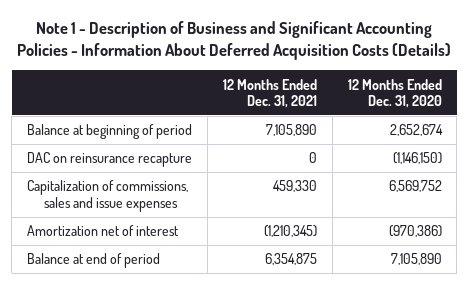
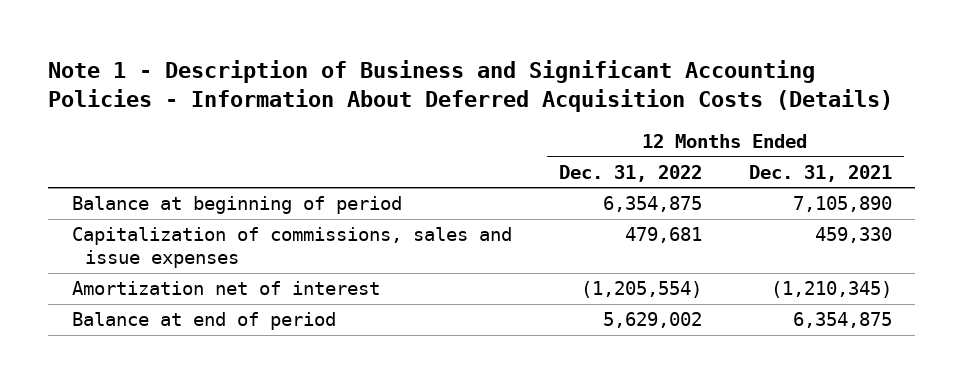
[347,78,442,109] 12 Months Ended Dec. 31, 2020 -> none
none -> [558,165,702,183] Dec. 31, 2022
[27,152,193,168] DAC on reinsurance recapture -> none

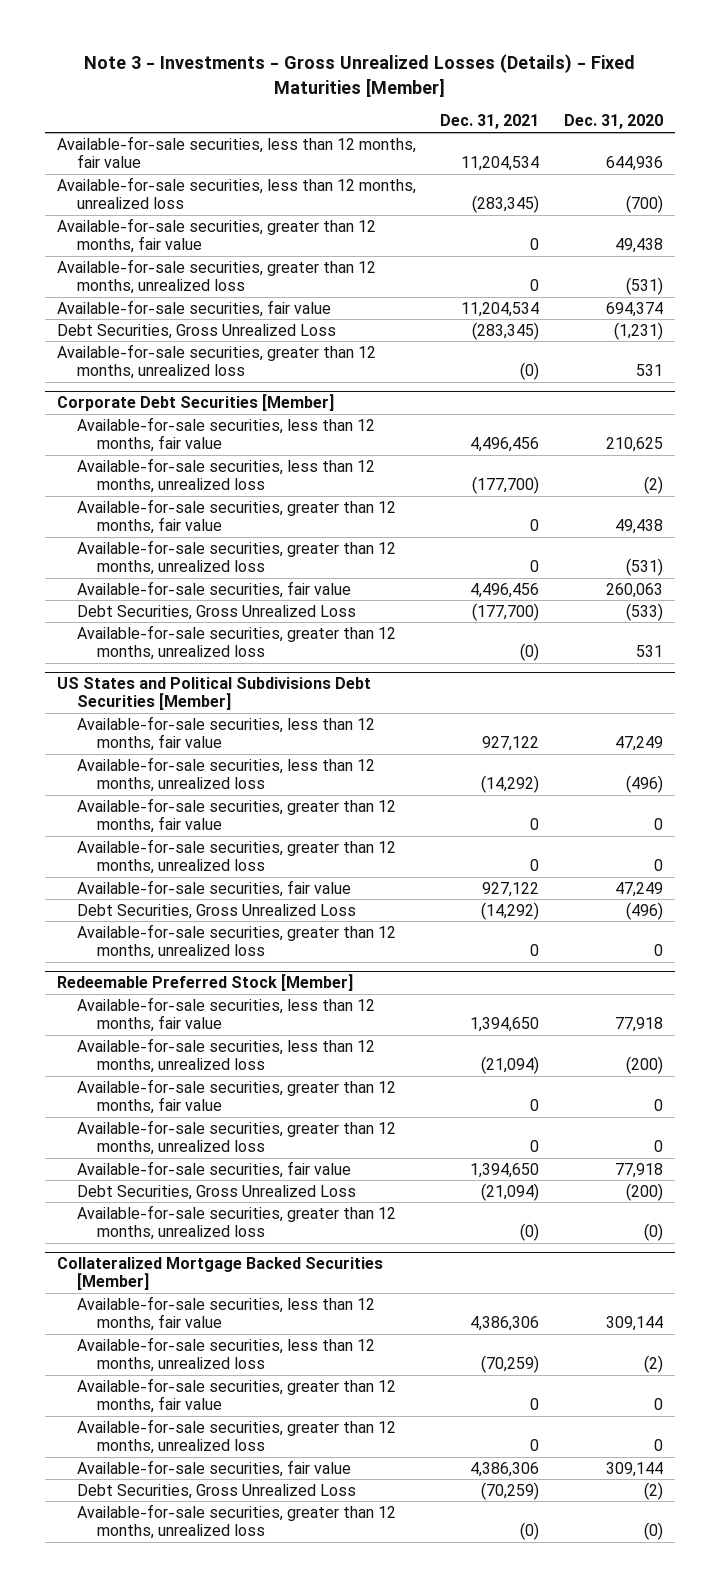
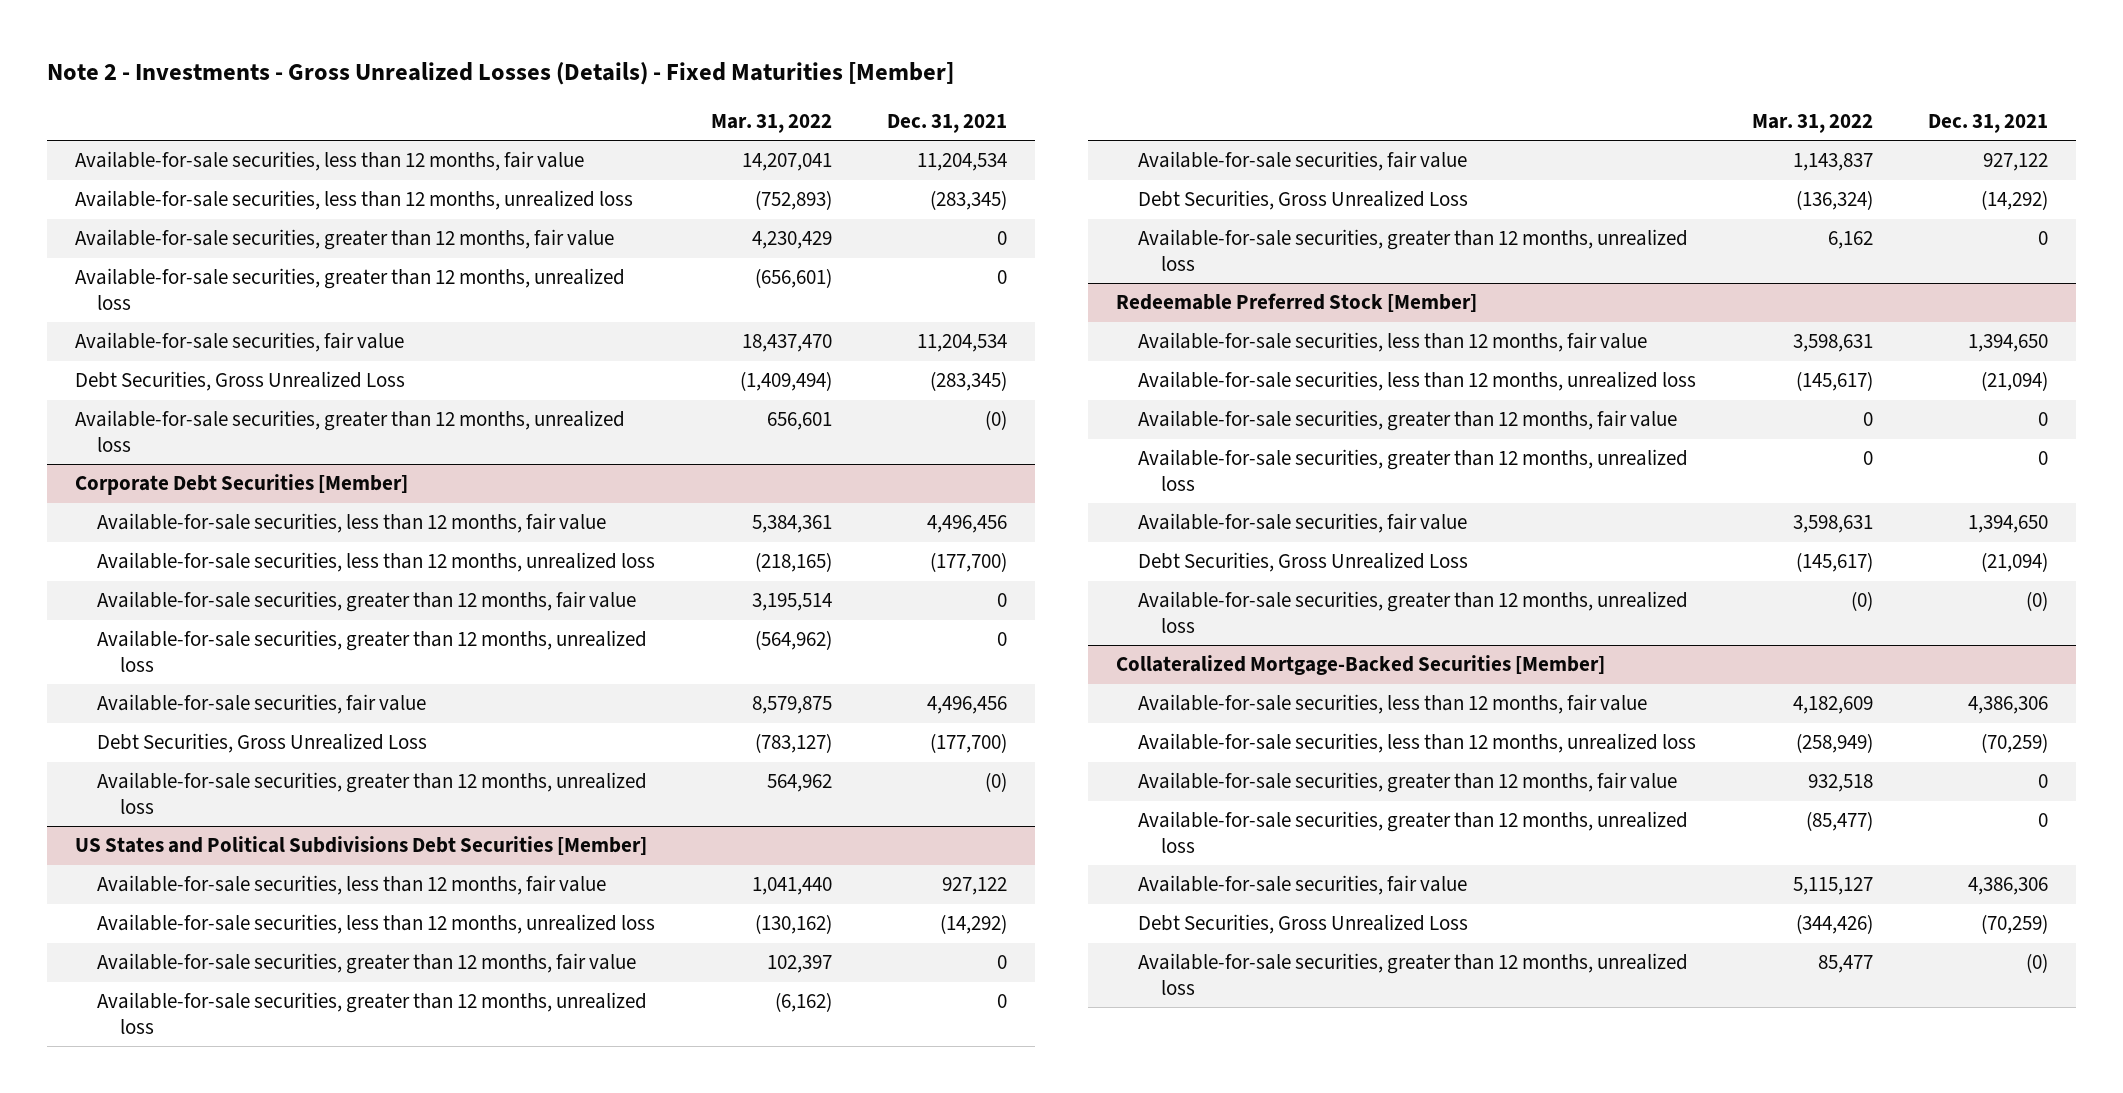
[83,54,635,97] Note 3 - Investments - Gross Unrealized Losses (Details) - Fixed Maturities [Member] -> [47,62,955,86] Note 2 - Investments - Gross Unrealized Losses (Details) - Fixed Maturities [Member]
[563,114,663,130] Dec. 31, 2020 -> none
none -> [710,113,832,133] Mar. 31, 2022
[57,1256,384,1291] Collateralized Mortgage Backed Securities [Member] -> [1115,655,1605,676] Collateralized Mortgage-Backed Securities [Member]

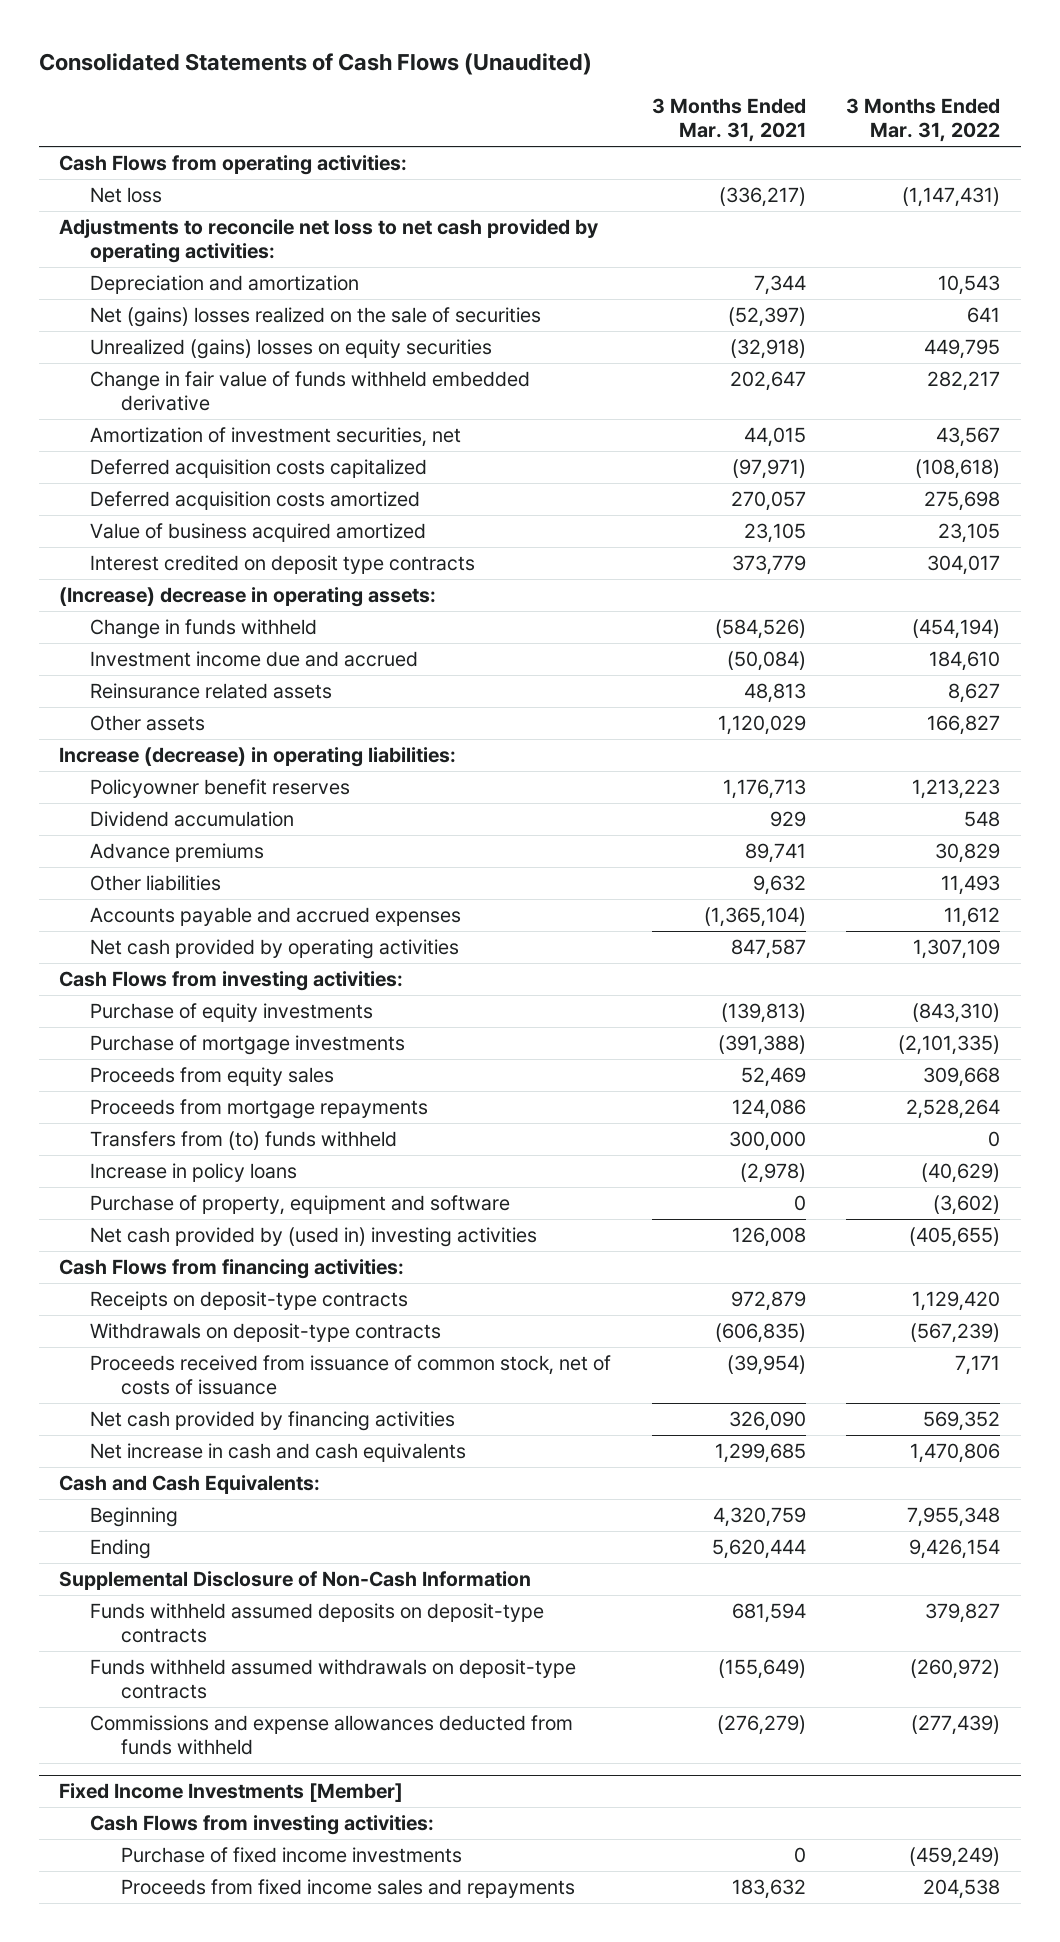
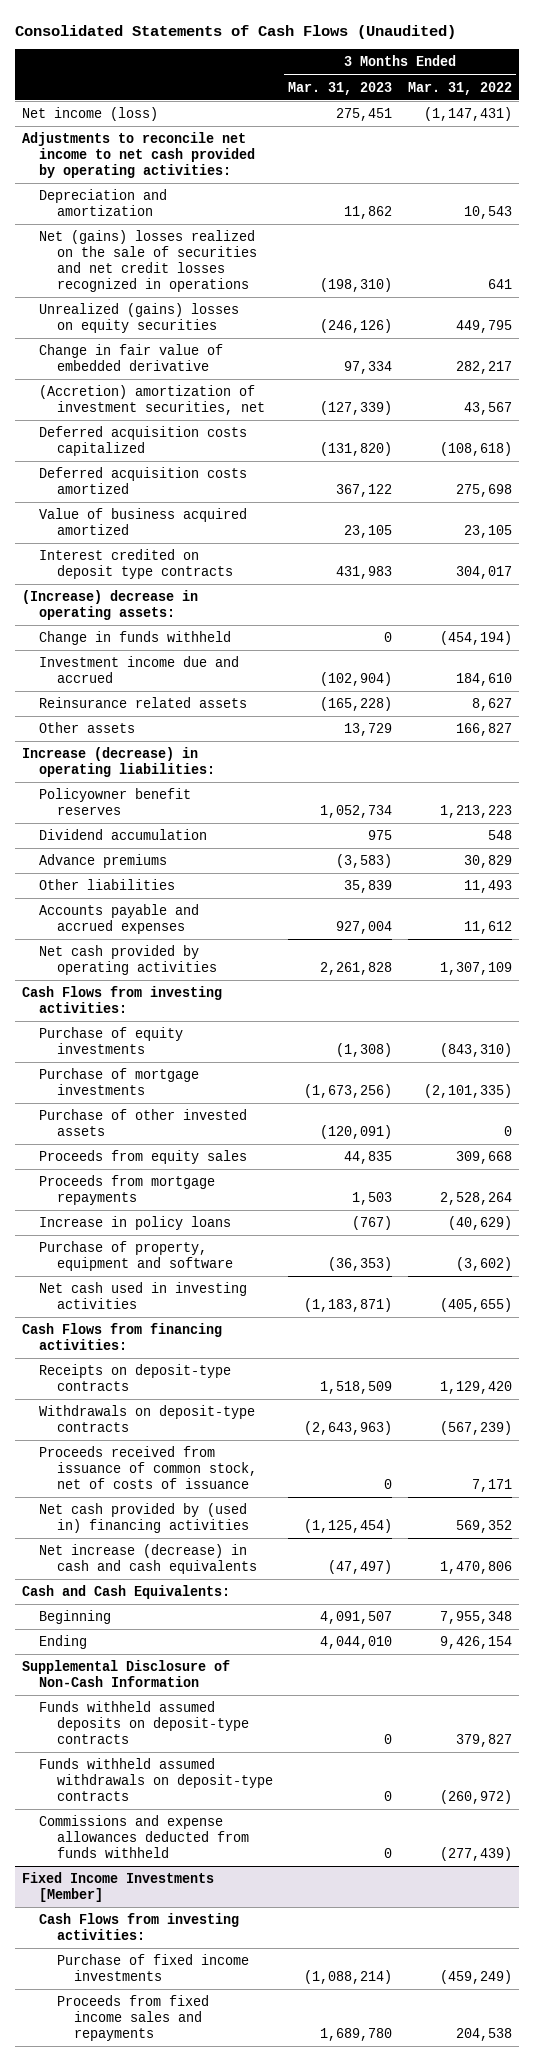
[651,97,806,142] 3 Months Ended Mar. 31, 2021 -> none
none -> [288,81,393,95] Mar. 31, 2023
[59,155,408,176] Cash Flows from operating activities: -> none
[90,187,163,204] Net loss -> [22,107,159,122] Net income (loss)
[59,219,599,264] Adjustments to reconcile net loss to net cash provided by operating activities: -> [22,132,256,179] Adjustments to reconcile net income to net cash provided by operating activities:
[90,307,542,328] Net (gains) losses realized on the sale of securities -> [39,230,257,292] Net (gains) losses realized on the sale of securities and net credit losses recognized in operations
[90,371,531,412] Change in fair value of funds withheld embedded derivative -> [39,344,224,372] Change in fair value of embedded derivative
[90,427,462,448] Amortization of investment securities, net -> [39,385,265,416] (Accretion) amortization of investment securities, net
none -> [39,1109,248,1137] Purchase of other invested assets
[90,1131,398,1151] Transfers from (to) funds withheld -> none
[90,1227,538,1248] Net cash provided by (used in) investing activities -> [39,1282,248,1310] Net cash used in investing activities
[90,1411,456,1432] Net cash provided by financing activities -> [39,1503,249,1534] Net cash provided by (used in) financing activities
[90,1443,467,1463] Net increase in cash and cash equivalents -> [39,1544,257,1575] Net increase (decrease) in cash and cash equivalents

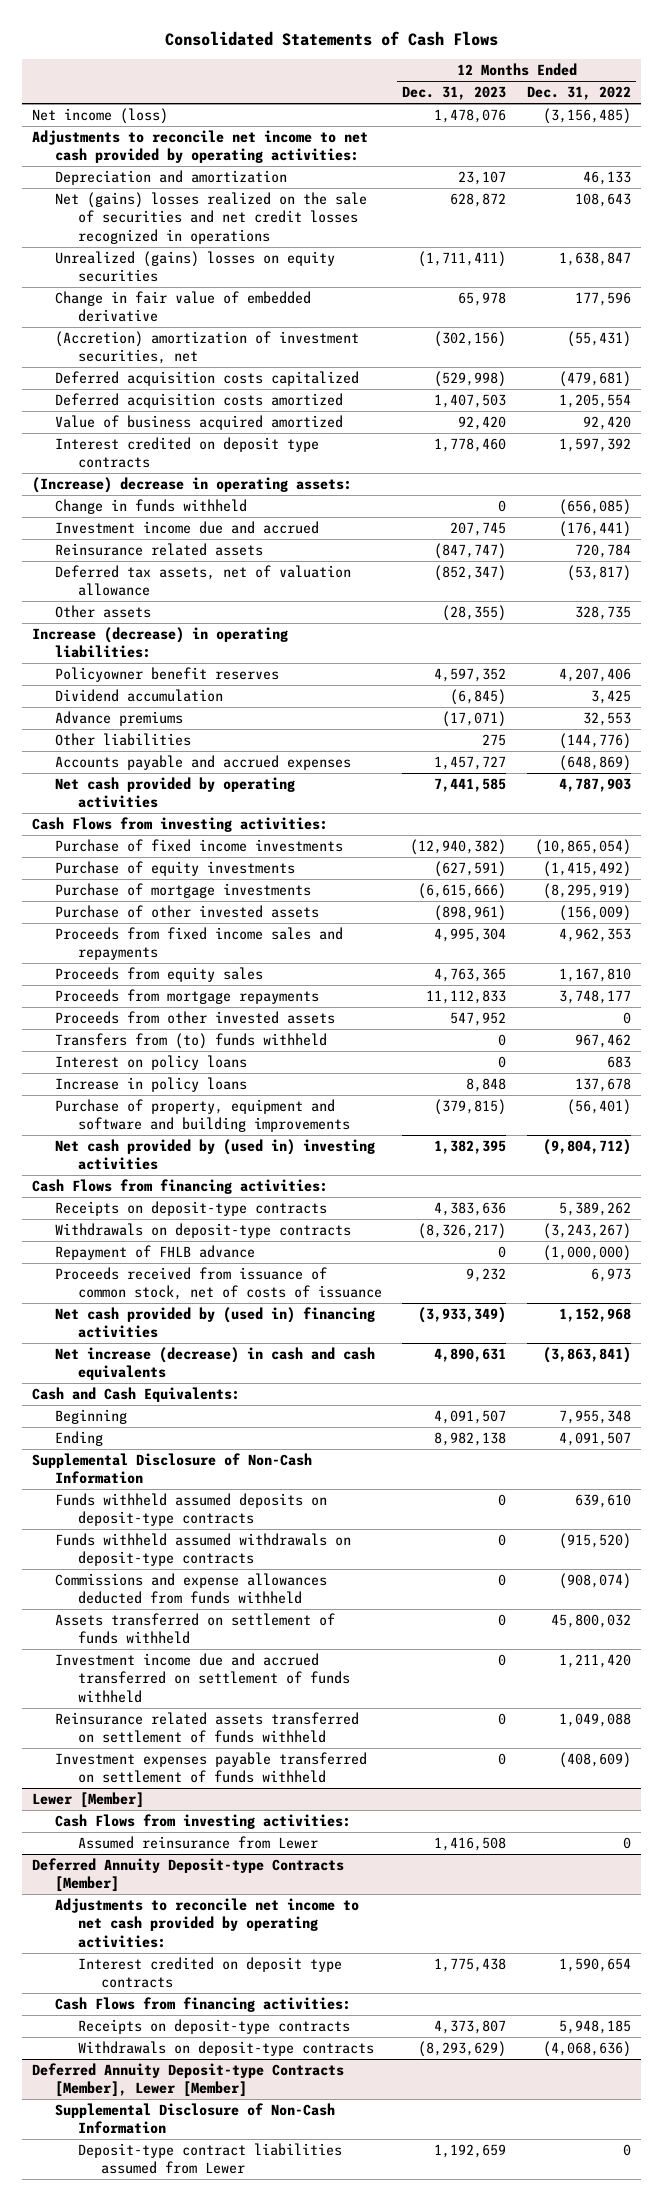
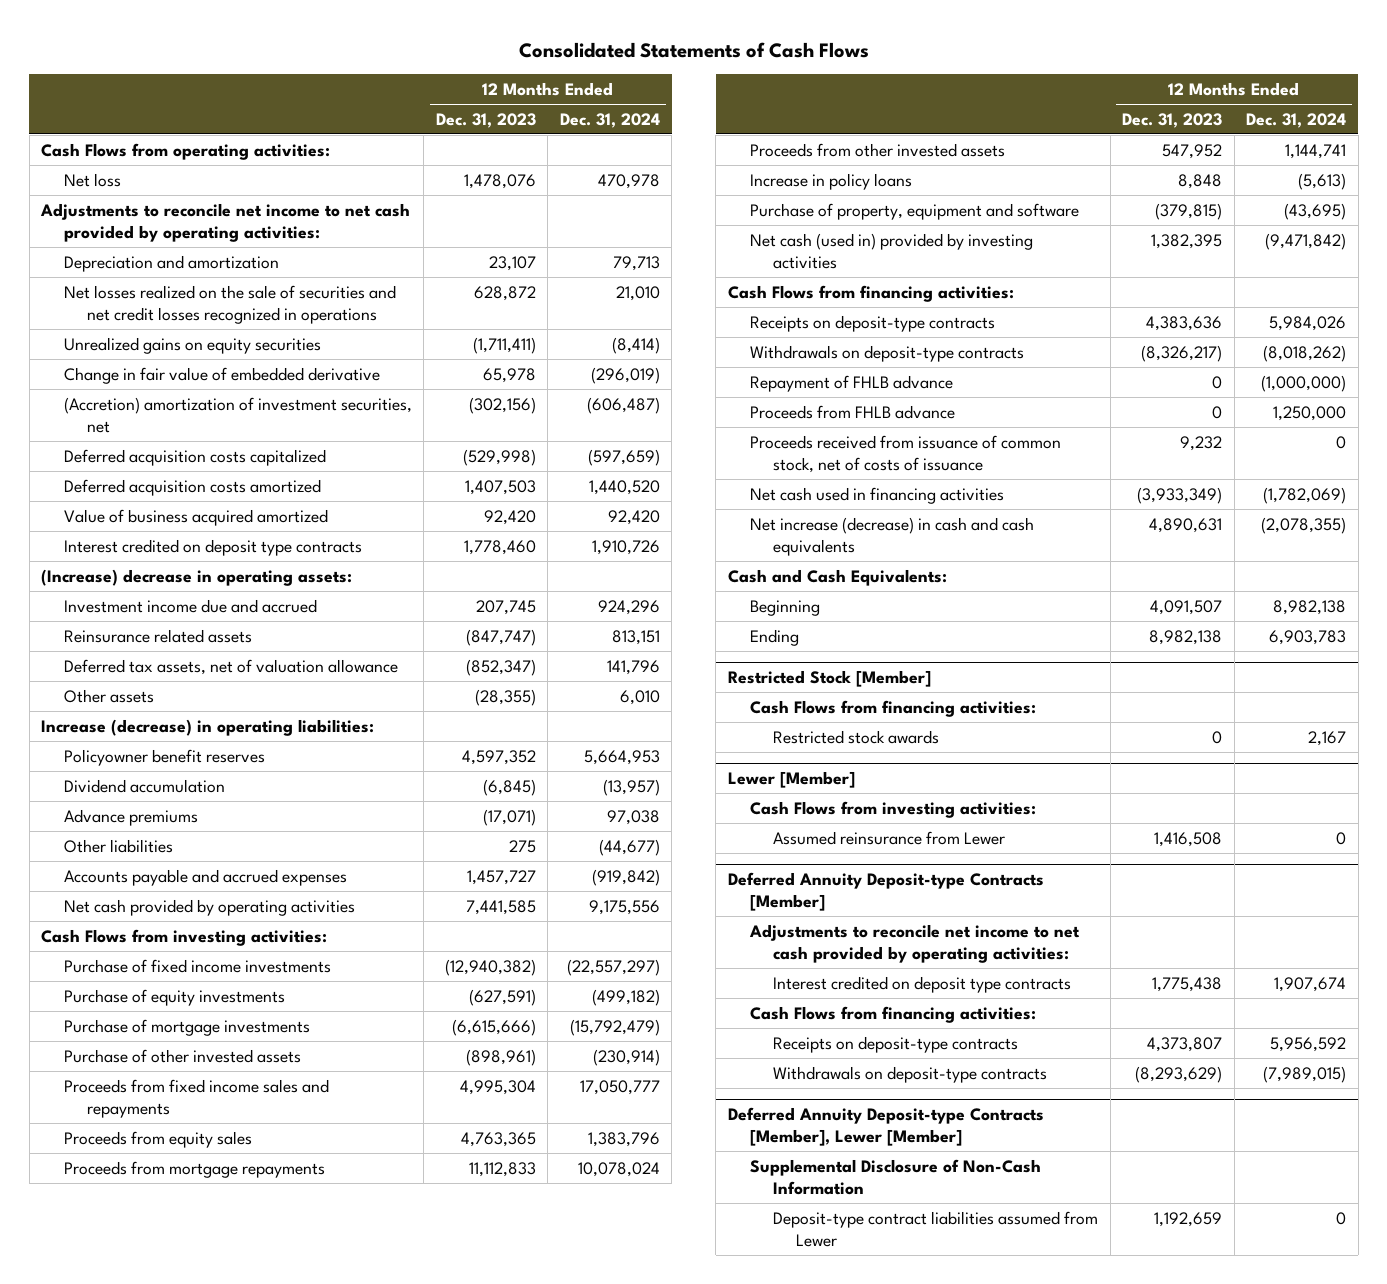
[526,86,631,101] Dec. 31, 2022 -> none
none -> [559,112,660,128] Dec. 31, 2024
none -> [41,142,331,160] Cash Flows from operating activities:
[32,108,169,125] Net income (loss) -> [63,172,121,187] Net loss
[55,192,368,244] Net (gains) losses realized on the sale of securities and net credit losses recognized in operations -> [63,284,396,325] Net losses realized on the sale of securities and net credit losses recognized in operations
[55,251,336,283] Unrealized (gains) losses on equity securities -> [63,336,321,354] Unrealized gains on equity securities
[55,499,248,515] Change in funds withheld -> none
[55,1033,328,1050] Transfers from (to) funds withheld -> none
[55,1055,248,1071] Interest on policy loans -> none
[55,1099,351,1133] Purchase of property, equipment and software and building improvements -> [750,202,1080,220] Purchase of property, equipment and software
[55,1139,376,1171] Net cash provided by (used in) investing activities -> [750,232,1034,270] Net cash (used in) provided by investing activities
none -> [750,404,956,419] Proceeds from FHLB advance
[55,1307,376,1339] Net cash provided by (used in) financing activities -> [750,486,1005,504] Net cash used in financing activities
[32,1453,313,1485] Supplemental Disclosure of Non-Cash Information -> none
[55,1493,328,1527] Funds withheld assumed deposits on deposit-type contracts -> none
[55,1533,352,1567] Funds withheld assumed withdrawals on deposit-type contracts -> none
[55,1573,328,1605] Commissions and expense allowances deducted from funds withheld -> none
[55,1613,336,1645] Assets transferred on settlement of funds withheld -> none
[55,1653,351,1703] Investment income due and accrued transferred on settlement of funds withheld -> none
[55,1712,360,1744] Reinsurance related assets transferred on settlement of funds withheld -> none
[55,1752,368,1784] Investment expenses payable transferred on settlement of funds withheld -> none
none -> [727,669,931,687] Restricted Stock [Member]
none -> [750,699,1037,717] Cash Flows from financing activities:
none -> [773,729,940,744] Restricted stock awards

